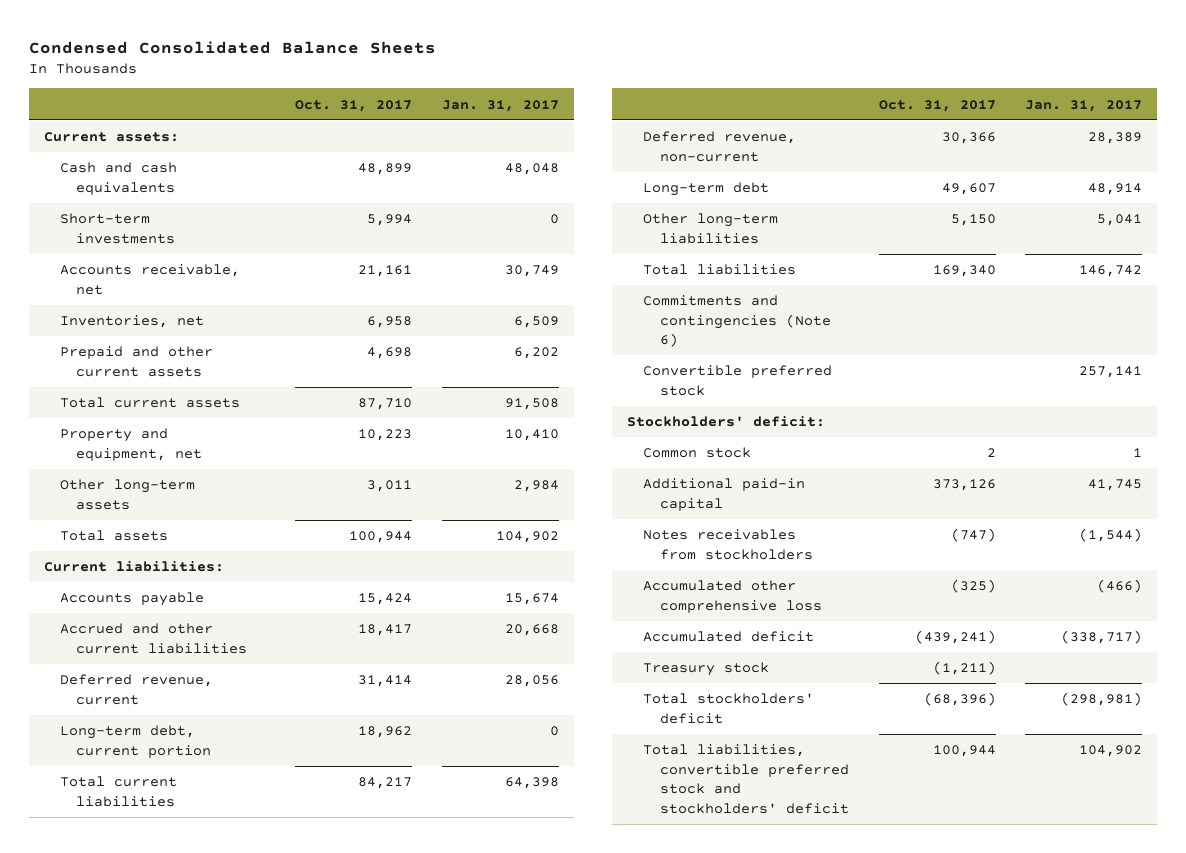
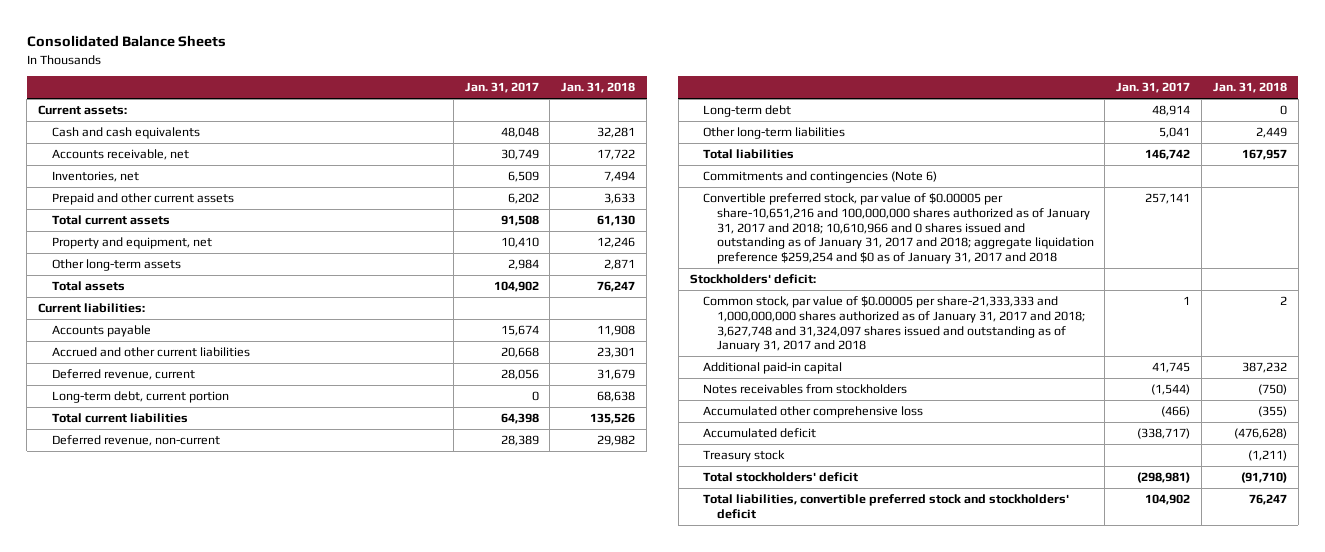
[29,40,437,54] Condensed Consolidated Balance Sheets -> [26,35,226,48] Consolidated Balance Sheets
[295,99,413,112] Oct. 31, 2017 -> none
none -> [561,82,636,94] Jan. 31, 2018
[60,213,176,244] Short-term investments -> none
[643,365,833,396] Convertible preferred stock -> [703,193,1094,265] Convertible preferred stock, par value of $0.00005 per share-10,651,216 and 100,000,000 shares authorized as of January 31, 2017 and 2018; 10,610,966 and 0 shares issued and outstanding as of January 31, 2017 and 2018; aggregate liquidation preference $259,254 and $0 as of January 31, 2017 and 2018
[643,447,752,459] Common stock -> [703,296,1085,353] Common stock, par value of $0.00005 per share-21,333,333 and 1,000,000,000 shares authorized as of January 31, 2017 and 2018; 3,627,748 and 31,324,097 shares issued and outstanding as of January 31, 2017 and 2018

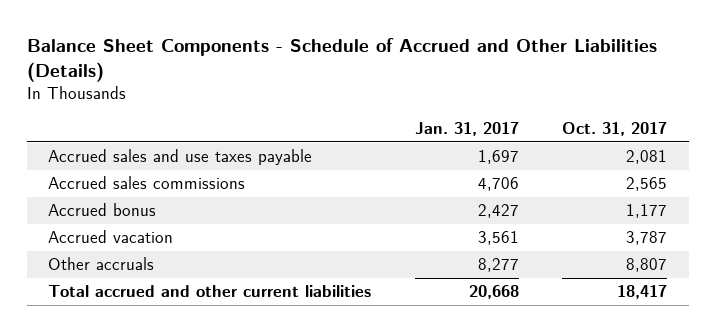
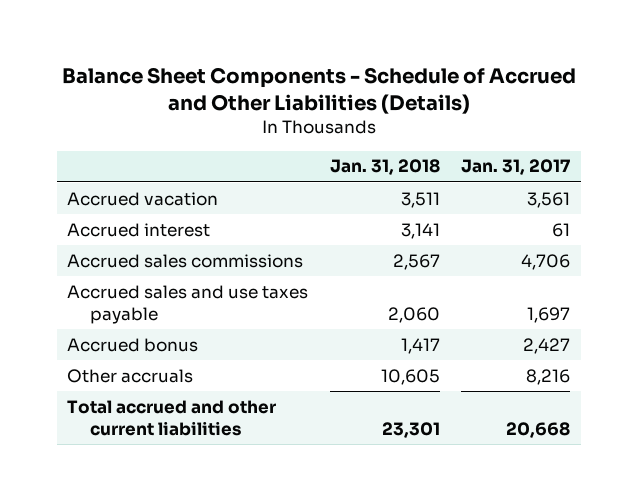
[562,122,668,137] Oct. 31, 2017 -> none
none -> [329,159,440,176] Jan. 31, 2018
[48,229,174,243] Accrued vacation -> [67,191,219,206] Accrued vacation
none -> [67,222,211,237] Accrued interest
[48,148,313,165] Accrued sales and use taxes payable -> [67,284,309,324] Accrued sales and use taxes payable
[477,257,519,272] 8,277 -> [525,368,570,385] 8,216

